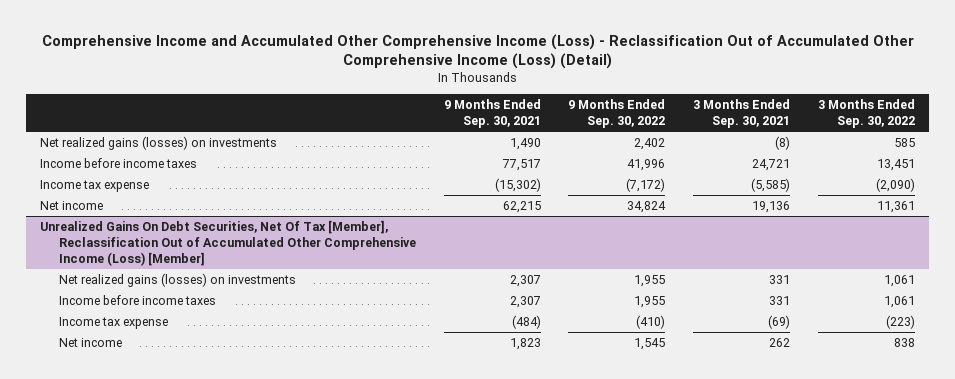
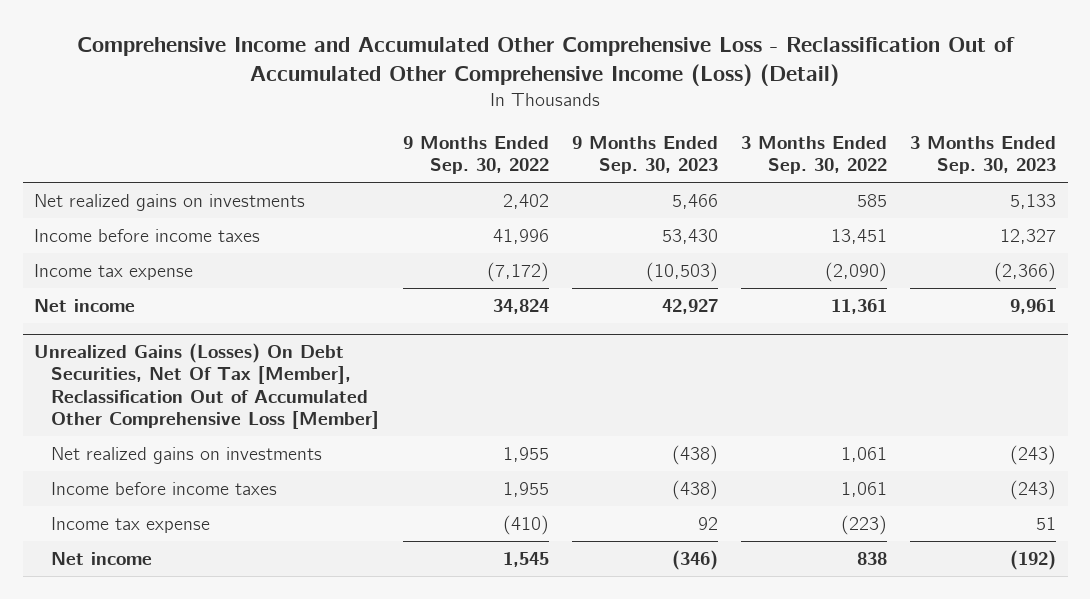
[41,33,914,70] Comprehensive Income and Accumulated Other Comprehensive Income (Loss) - Reclassification Out of Accumulated Other Comprehensive Income (Loss) (Detail) -> [77,36,1016,86] Comprehensive Income and Accumulated Other Comprehensive Loss - Reclassification Out of Accumulated Other Comprehensive Income (Loss) (Detail)
[443,99,541,129] 9 Months Ended Sep. 30, 2021 -> none
[693,99,791,129] 3 Months Ended Sep. 30, 2021 -> none
none -> [571,135,718,175] 9 Months Ended Sep. 30, 2023
none -> [909,135,1056,175] 3 Months Ended Sep. 30, 2023
[40,135,278,150] Net realized gains (losses) on investments -> [34,194,306,212] Net realized gains on investments
[40,219,416,267] Unrealized Gains On Debt Securities, Net Of Tax [Member], Reclassification Out of Accumulated Other Comprehensive Income (Loss) [Member] -> [34,343,380,429] Unrealized Gains (Losses) On Debt Securities, Net Of Tax [Member], Reclassification Out of Accumulated Other Comprehensive Loss [Member]
[58,272,296,287] Net realized gains (losses) on investments -> [51,447,323,465] Net realized gains on investments

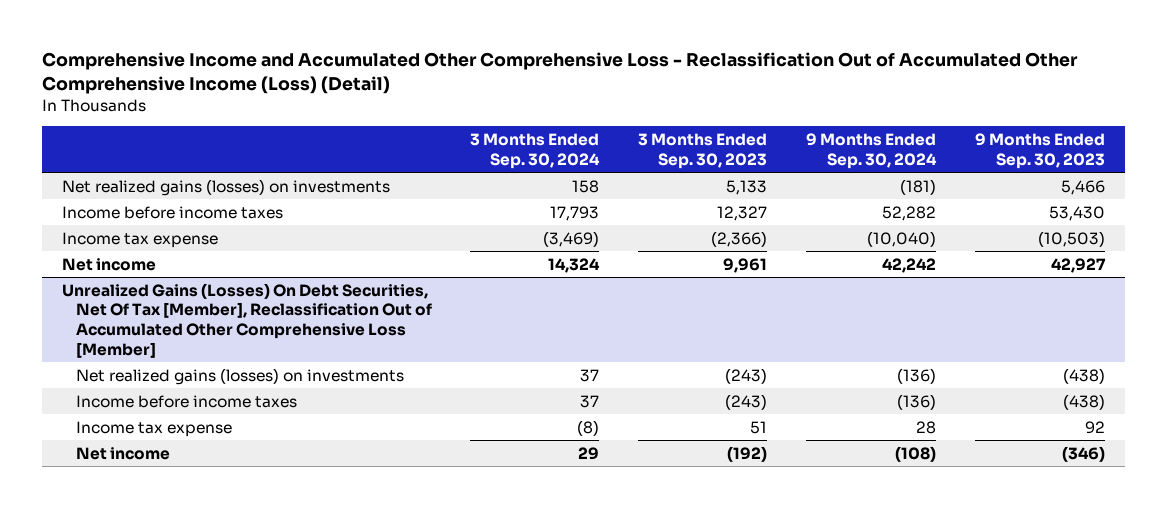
[402,135,549,175] 9 Months Ended Sep. 30, 2022 -> none
[740,135,887,175] 3 Months Ended Sep. 30, 2022 -> none
none -> [470,132,601,169] 3 Months Ended Sep. 30, 2024
none -> [806,132,938,169] 9 Months Ended Sep. 30, 2024
[34,194,306,212] Net realized gains on investments -> [61,178,390,196] Net realized gains (losses) on investments
[51,447,323,465] Net realized gains on investments -> [75,367,404,385] Net realized gains (losses) on investments

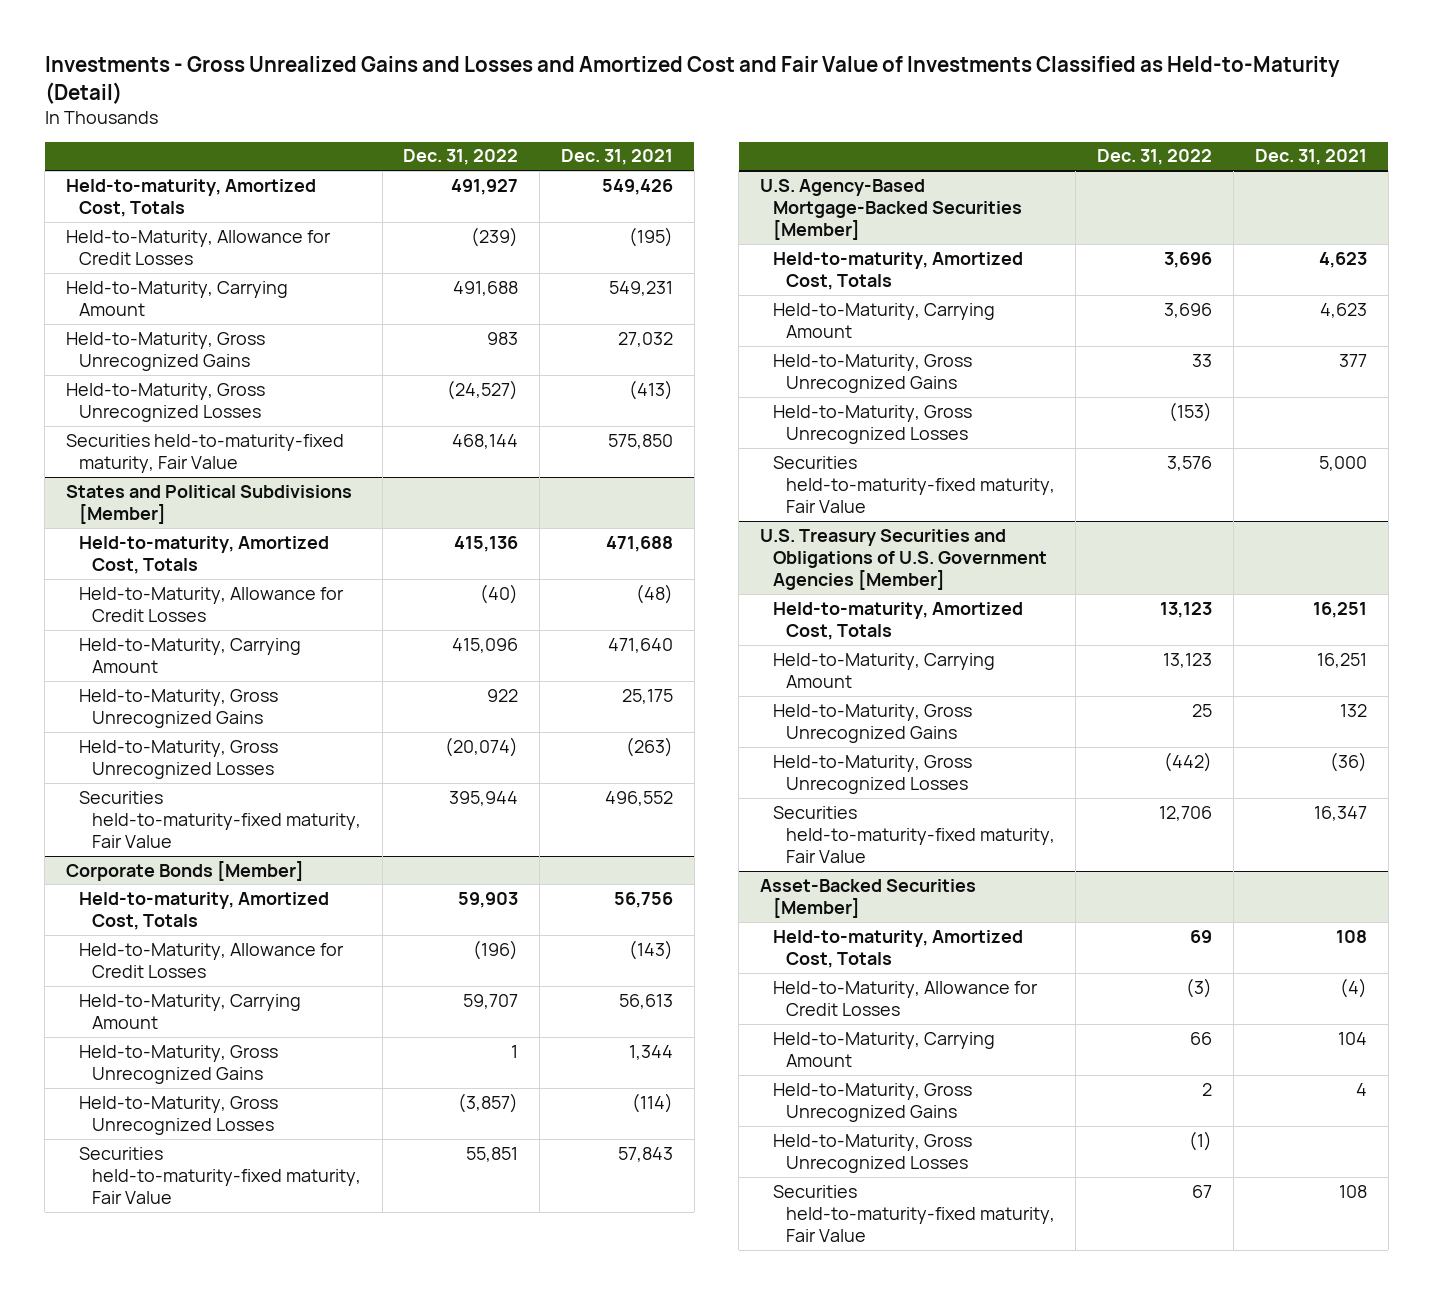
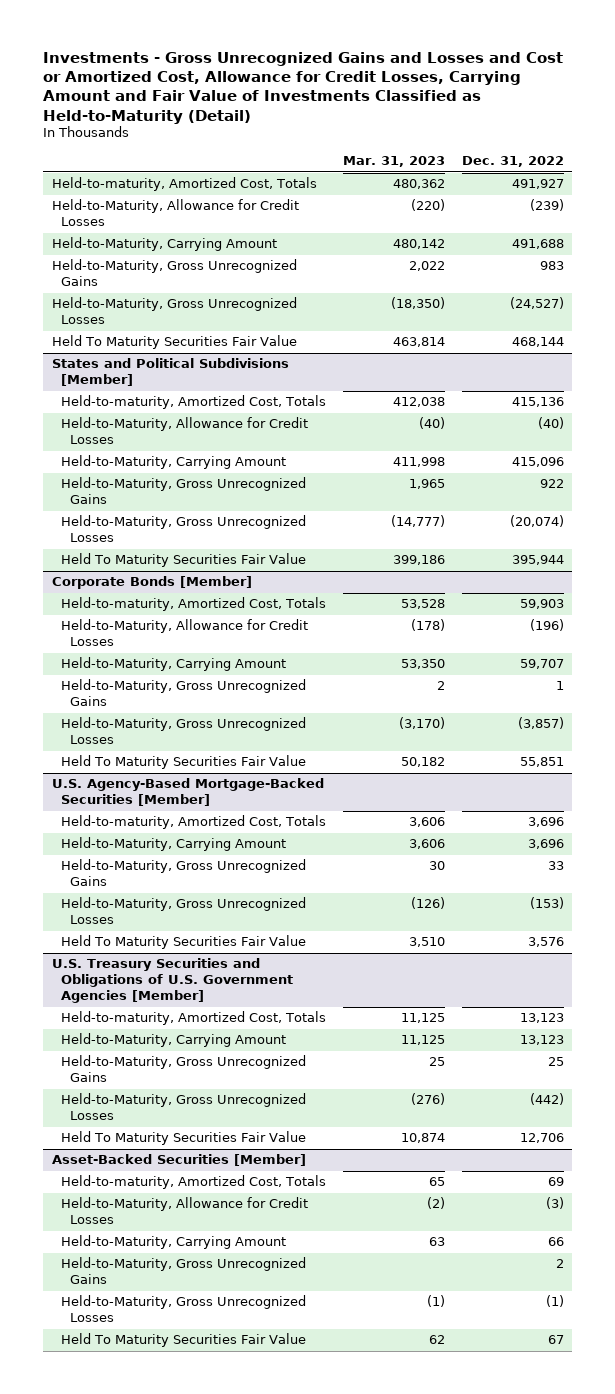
[44,56,1340,105] Investments - Gross Unrealized Gains and Losses and Amortized Cost and Fair Value of Investments Classified as Held-to-Maturity (Detail) -> [43,51,564,124] Investments - Gross Unrecognized Gains and Losses and Cost or Amortized Cost, Allowance for Credit Losses, Carrying Amount and Fair Value of Investments Classified as Held-to-Maturity (Detail)
[561,149,674,166] Dec. 31, 2021 -> none
none -> [342,156,445,168] Mar. 31, 2023
[66,433,345,473] Securities held-to-maturity-fixed maturity, Fair Value -> [51,335,297,350] Held To Maturity Securities Fair Value
[78,790,361,849] Securities held-to-maturity-fixed maturity, Fair Value -> [60,553,306,568] Held To Maturity Securities Fair Value
[78,1146,361,1205] Securities held-to-maturity-fixed maturity, Fair Value -> [60,755,306,770] Held To Maturity Securities Fair Value
[772,455,1055,514] Securities held-to-maturity-fixed maturity, Fair Value -> [60,935,306,950] Held To Maturity Securities Fair Value
[772,805,1055,864] Securities held-to-maturity-fixed maturity, Fair Value -> [60,1131,306,1146] Held To Maturity Securities Fair Value
[772,1184,1055,1243] Securities held-to-maturity-fixed maturity, Fair Value -> [60,1333,306,1348] Held To Maturity Securities Fair Value

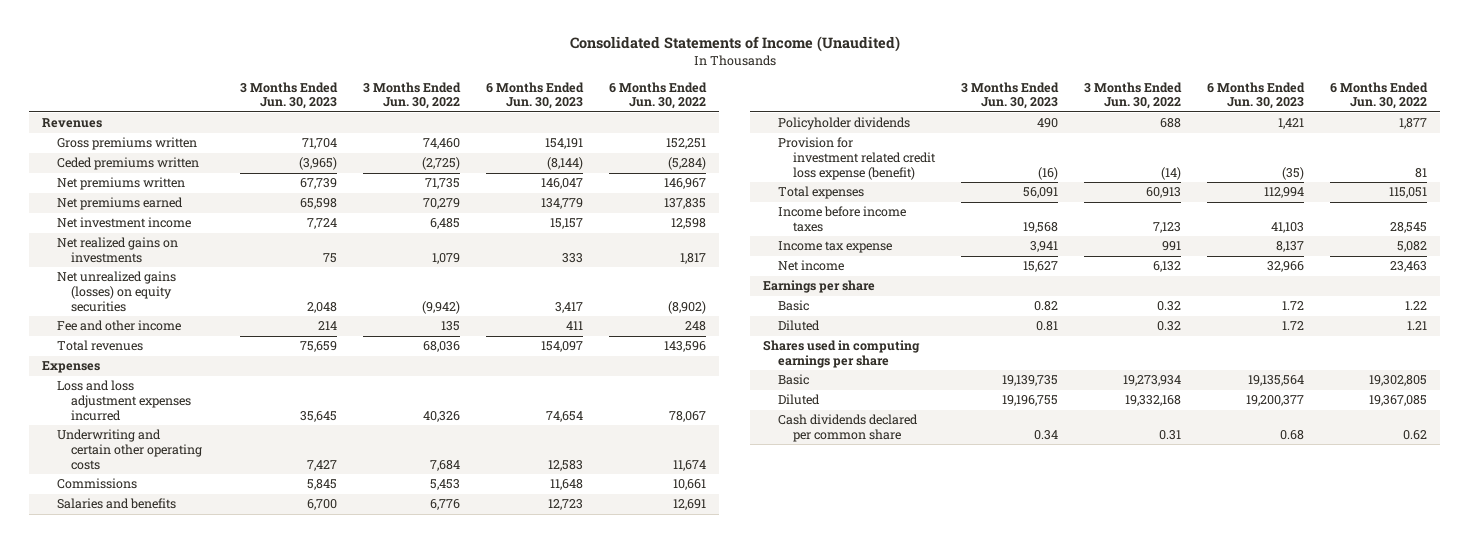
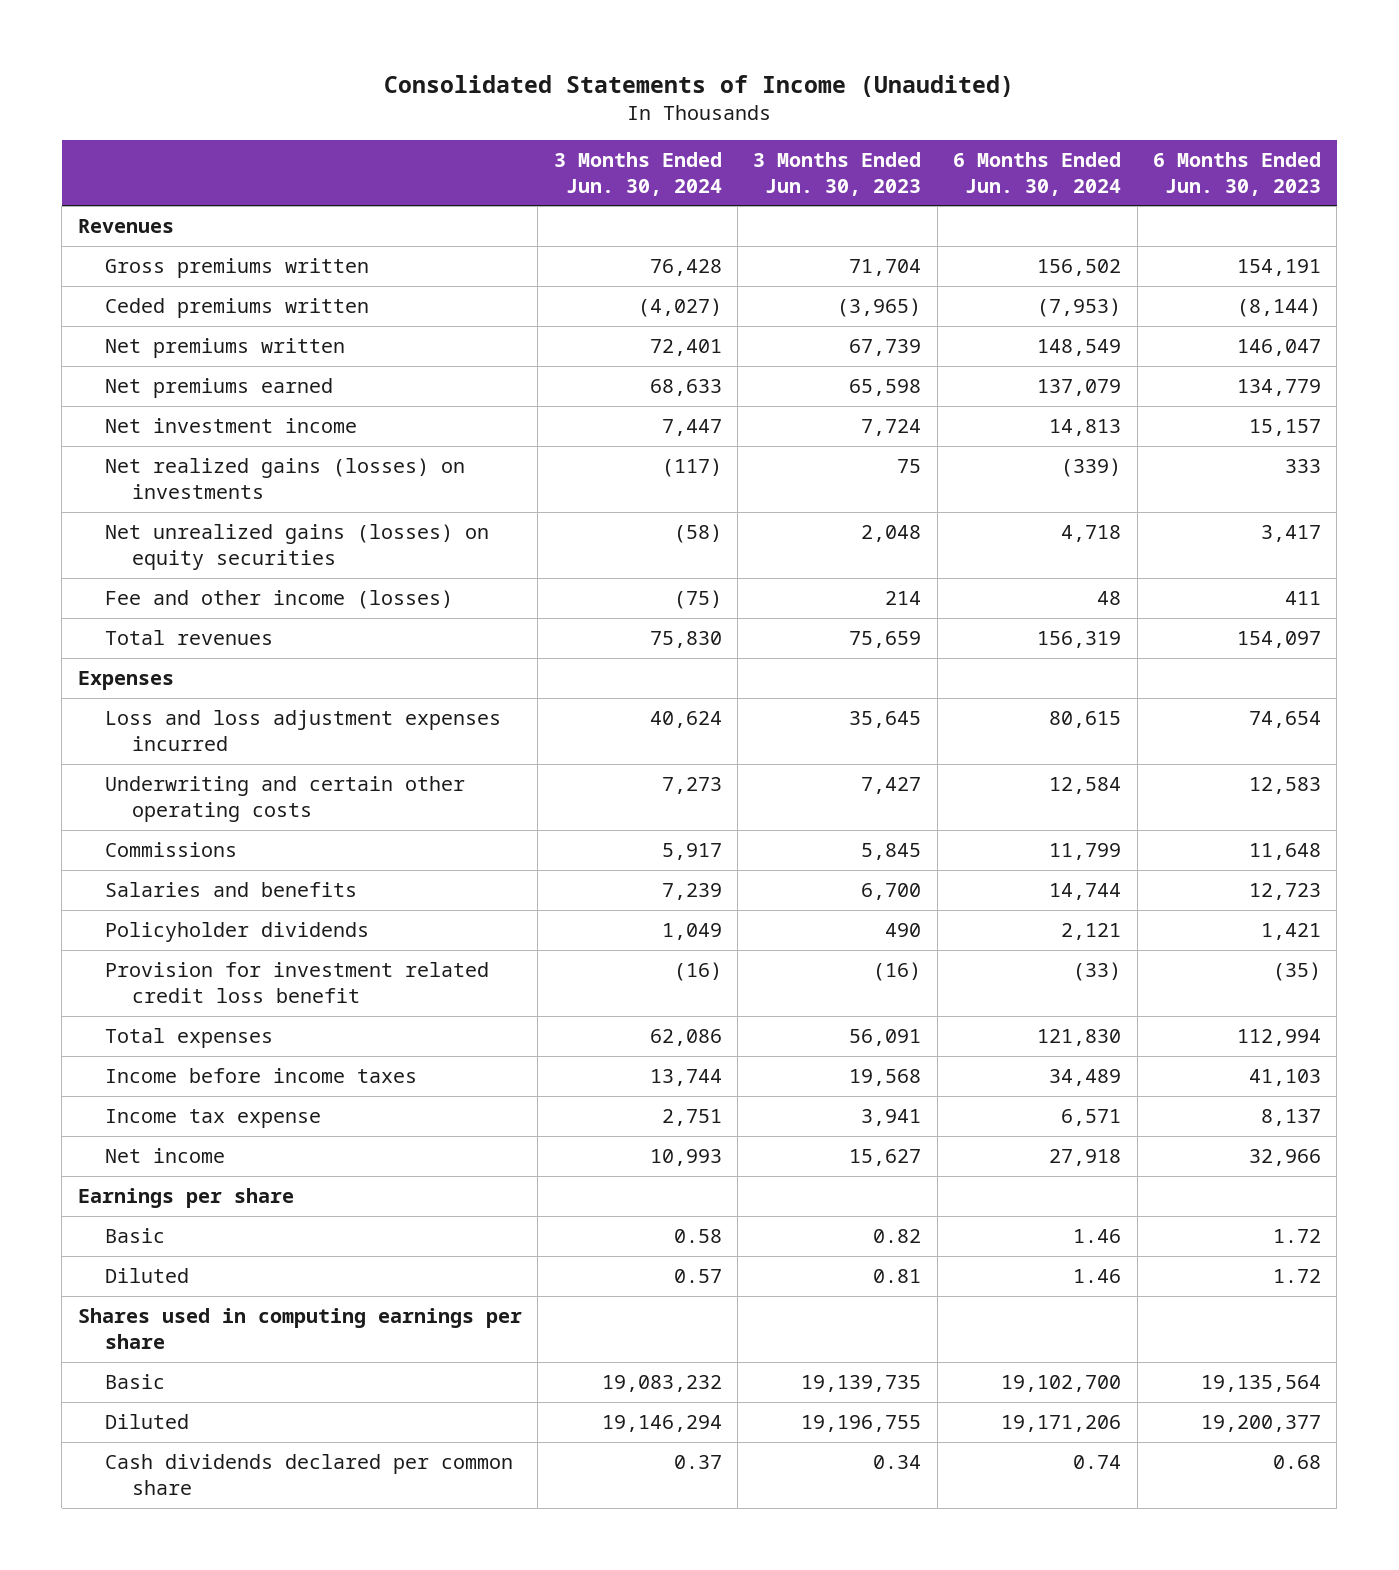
[362,81,461,110] 3 Months Ended Jun. 30, 2022 -> none
[609,81,708,110] 6 Months Ended Jun. 30, 2022 -> none
none -> [553,152,722,196] 3 Months Ended Jun. 30, 2024
none -> [953,152,1122,196] 6 Months Ended Jun. 30, 2024
[56,237,178,264] Net realized gains on investments -> [105,458,466,499] Net realized gains (losses) on investments
[56,320,181,332] Fee and other income -> [105,590,454,610] Fee and other income (losses)
[777,137,936,180] Provision for investment related credit loss expense (benefit) -> [105,962,490,1003] Provision for investment related credit loss benefit

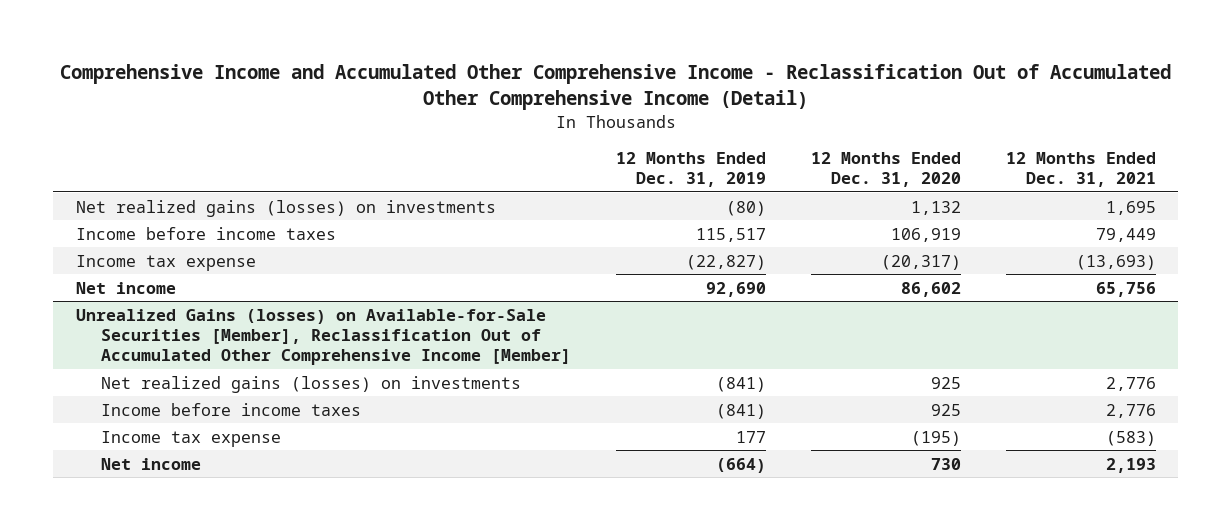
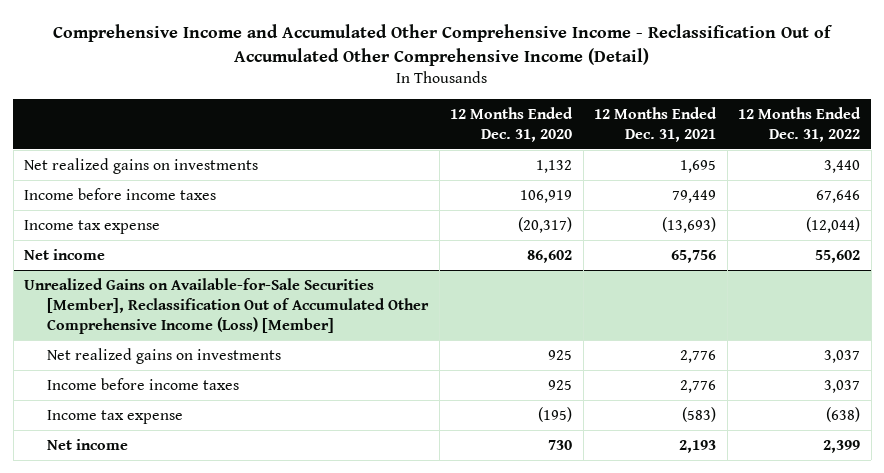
[616,152,767,188] 12 Months Ended Dec. 31, 2019 -> none
none -> [738,106,862,142] 12 Months Ended Dec. 31, 2022
[75,199,496,217] Net realized gains (losses) on investments -> [24,157,259,174] Net realized gains on investments
[75,308,572,365] Unrealized Gains (losses) on Available-for-Sale Securities [Member], Reclassification Out of Accumulated Other Comprehensive Income [Member] -> [24,277,430,335] Unrealized Gains on Available-for-Sale Securities [Member], Reclassification Out of Accumulated Other Comprehensive Income (Loss) [Member]
[101,375,522,393] Net realized gains (losses) on investments -> [47,347,282,364] Net realized gains on investments

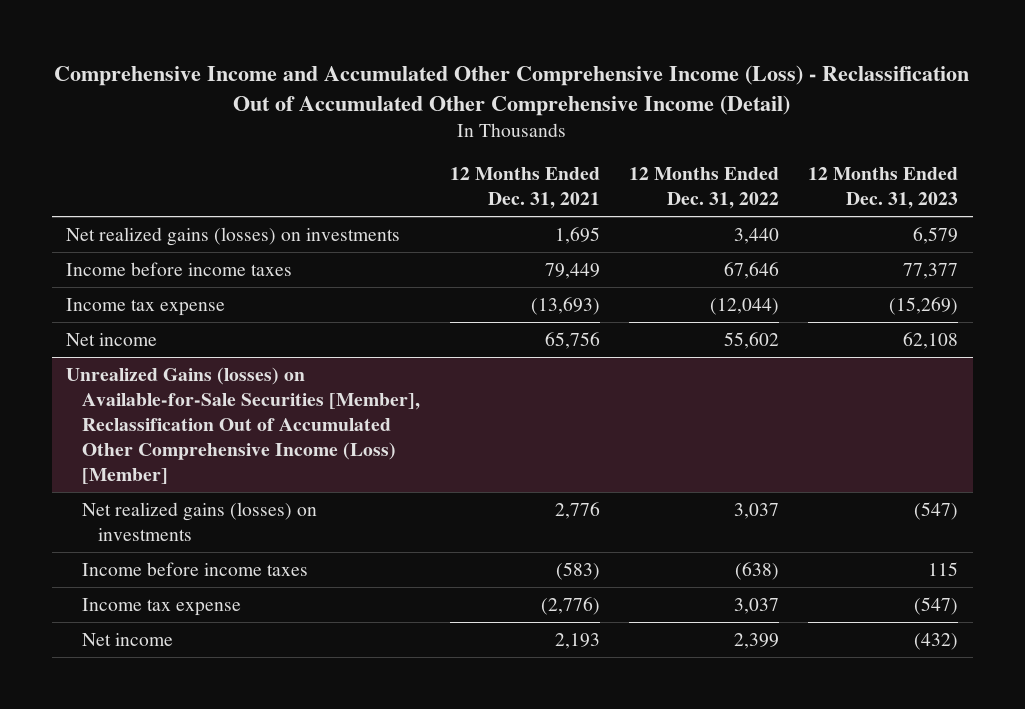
[53,23,834,66] Comprehensive Income and Accumulated Other Comprehensive Income - Reclassification Out of Accumulated Other Comprehensive Income (Detail) -> [54,65,970,117] Comprehensive Income and Accumulated Other Comprehensive Income (Loss) - Reclassification Out of Accumulated Other Comprehensive Income (Detail)
[450,106,574,142] 12 Months Ended Dec. 31, 2020 -> none
none -> [808,167,959,210] 12 Months Ended Dec. 31, 2023
[24,157,259,174] Net realized gains on investments -> [66,226,401,246] Net realized gains (losses) on investments
[24,277,430,335] Unrealized Gains on Available-for-Sale Securities [Member], Reclassification Out of Accumulated Other Comprehensive Income (Loss) [Member] -> [66,366,421,484] Unrealized Gains (losses) on Available-for-Sale Securities [Member], Reclassification Out of Accumulated Other Comprehensive Income (Loss) [Member]
[47,347,282,364] Net realized gains on investments -> [82,501,318,541] Net realized gains (losses) on investments
[680,379,717,393] 2,776 -> [555,561,600,580] (583)
[824,379,861,393] 3,037 -> [734,561,779,580] (638)
[682,406,717,422] (583) -> [540,596,600,615] (2,776)
[826,406,861,422] (638) -> [733,597,779,614] 3,037

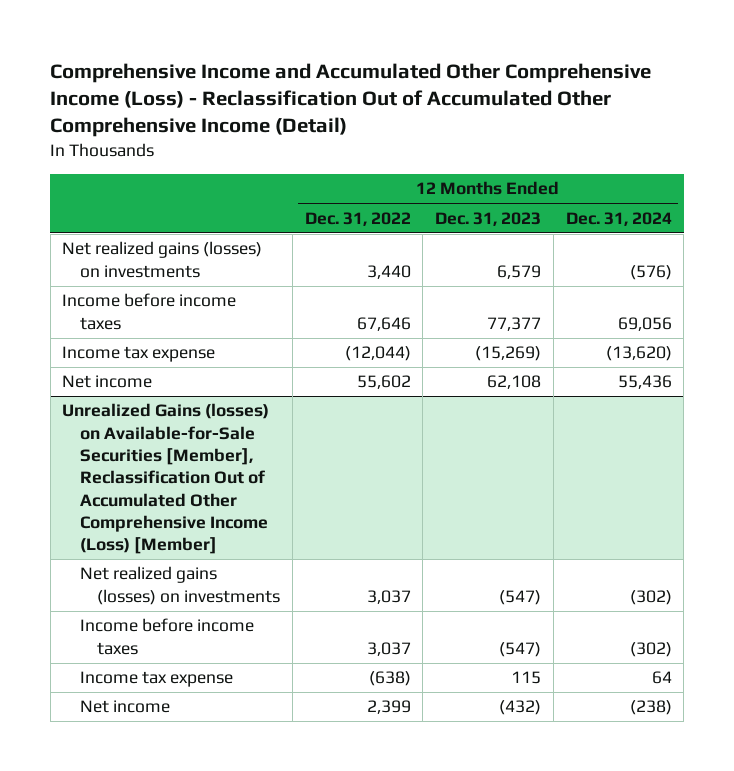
[449,167,600,210] 12 Months Ended Dec. 31, 2021 -> none
none -> [565,211,672,226] Dec. 31, 2024
[734,561,779,580] (638) -> [366,641,411,656] 3,037
[928,561,959,576] 115 -> [499,641,542,657] (547)
[733,597,779,614] 3,037 -> [368,671,411,687] (638)
[914,596,959,615] (547) -> [511,671,542,685] 115

